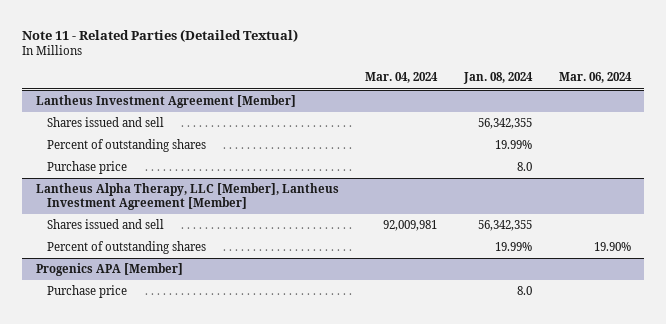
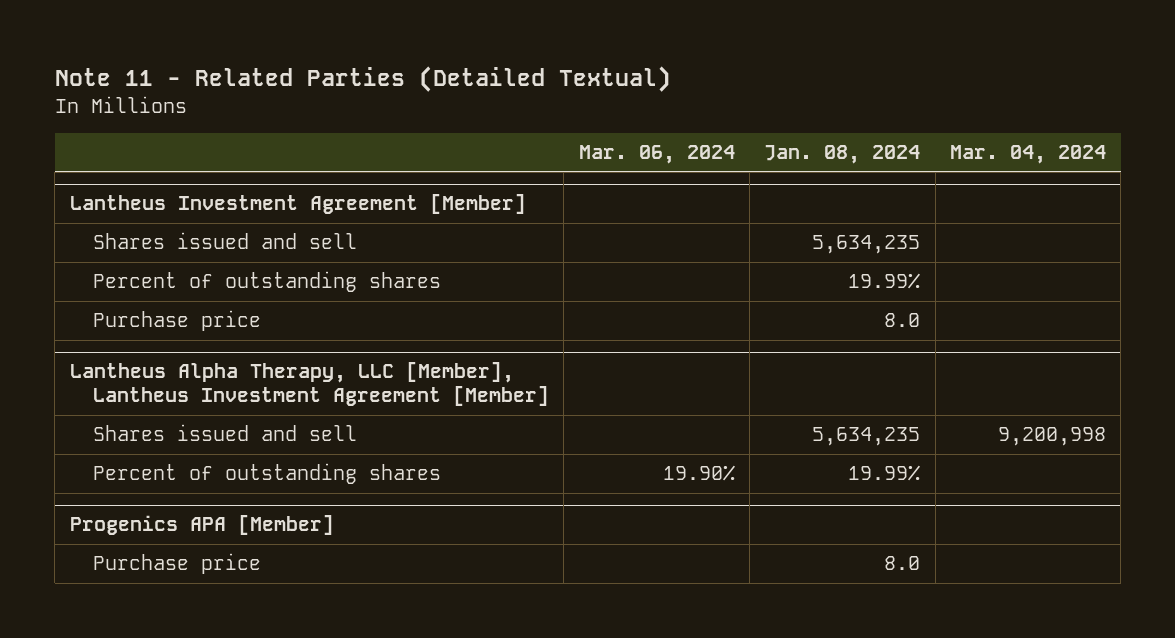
[477,118,532,130] 56,342,355 -> [812,235,921,255] 5,634,235
[383,220,438,232] 92,009,981 -> [997,427,1106,447] 9,200,998
[477,220,532,232] 56,342,355 -> [812,427,921,447] 5,634,235

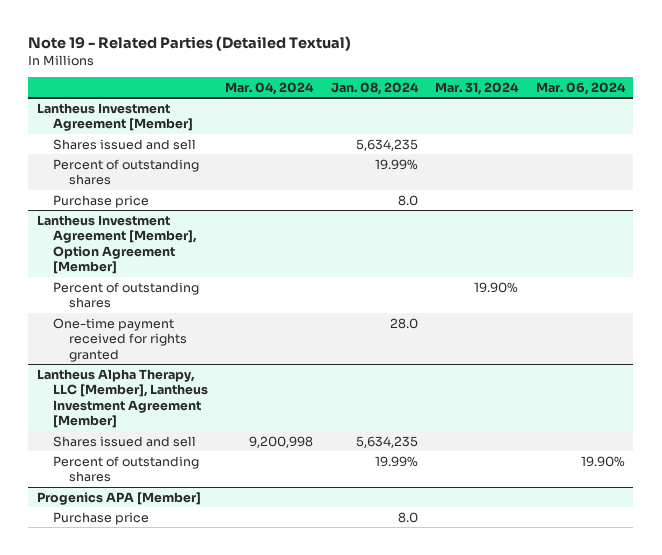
[54,65,671,92] Note 11 - Related Parties (Detailed Textual) -> [28,35,352,51] Note 19 - Related Parties (Detailed Textual)
none -> [435,81,520,95] Mar. 31, 2024
none -> [36,214,197,274] Lantheus Investment Agreement [Member], Option Agreement [Member]
none -> [52,281,199,309] Percent of outstanding shares
none -> [52,317,188,362] One-time payment received for rights granted

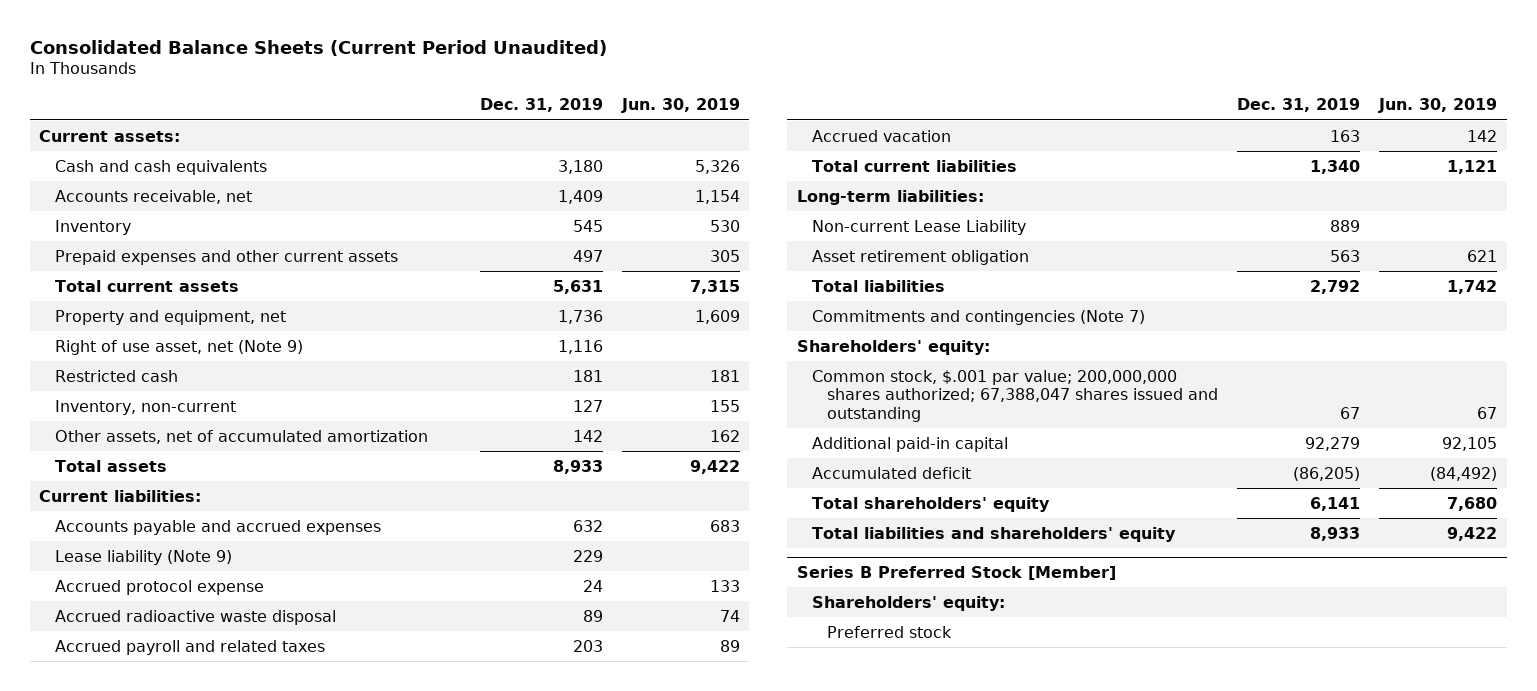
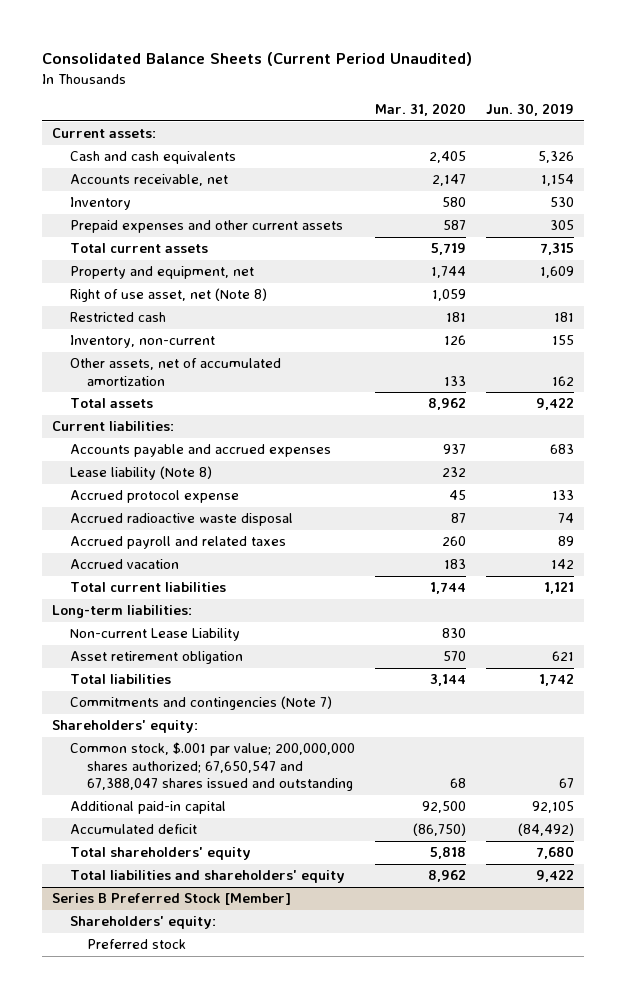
[479,98,603,113] Dec. 31, 2019 -> none
none -> [374,103,466,117] Mar. 31, 2020
[54,339,303,355] Right of use asset, net (Note 9) -> [69,288,267,303] Right of use asset, net (Note 8)
[54,549,232,565] Lease liability (Note 9) -> [69,466,212,481] Lease liability (Note 8)
[812,369,1219,423] Common stock, $.001 par value; 200,000,000 shares authorized; 67,388,047 shares issued and outstanding -> [69,742,355,792] Common stock, $.001 par value; 200,000,000 shares authorized; 67,650,547 and 67,388,047 shares issued and outstanding

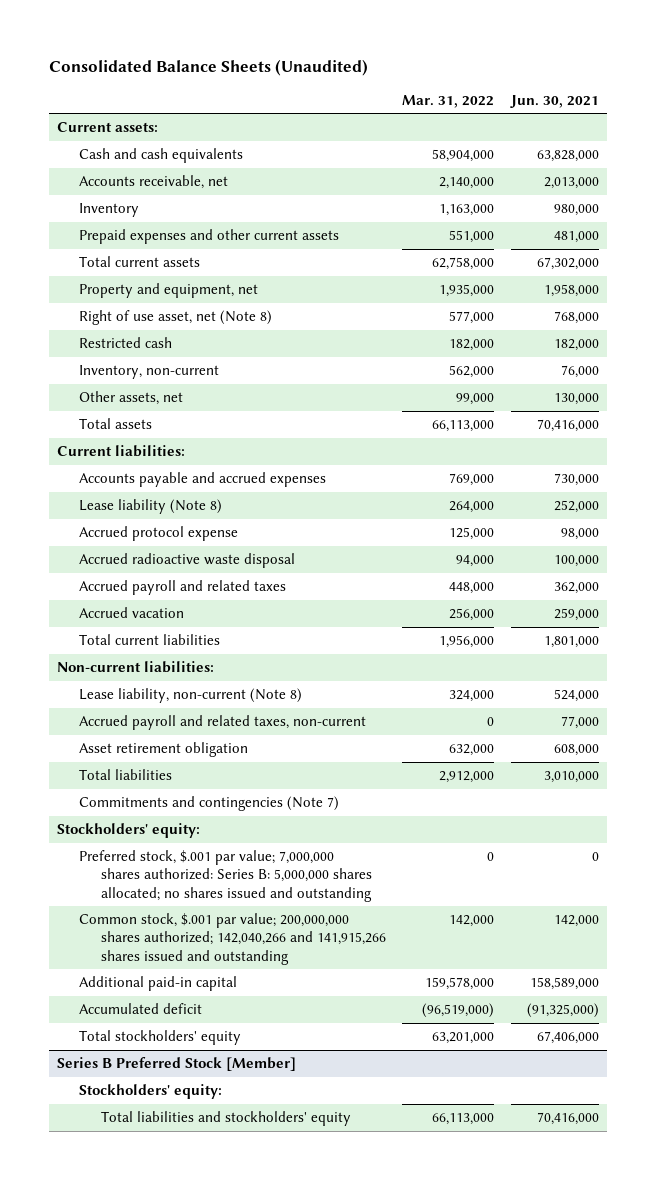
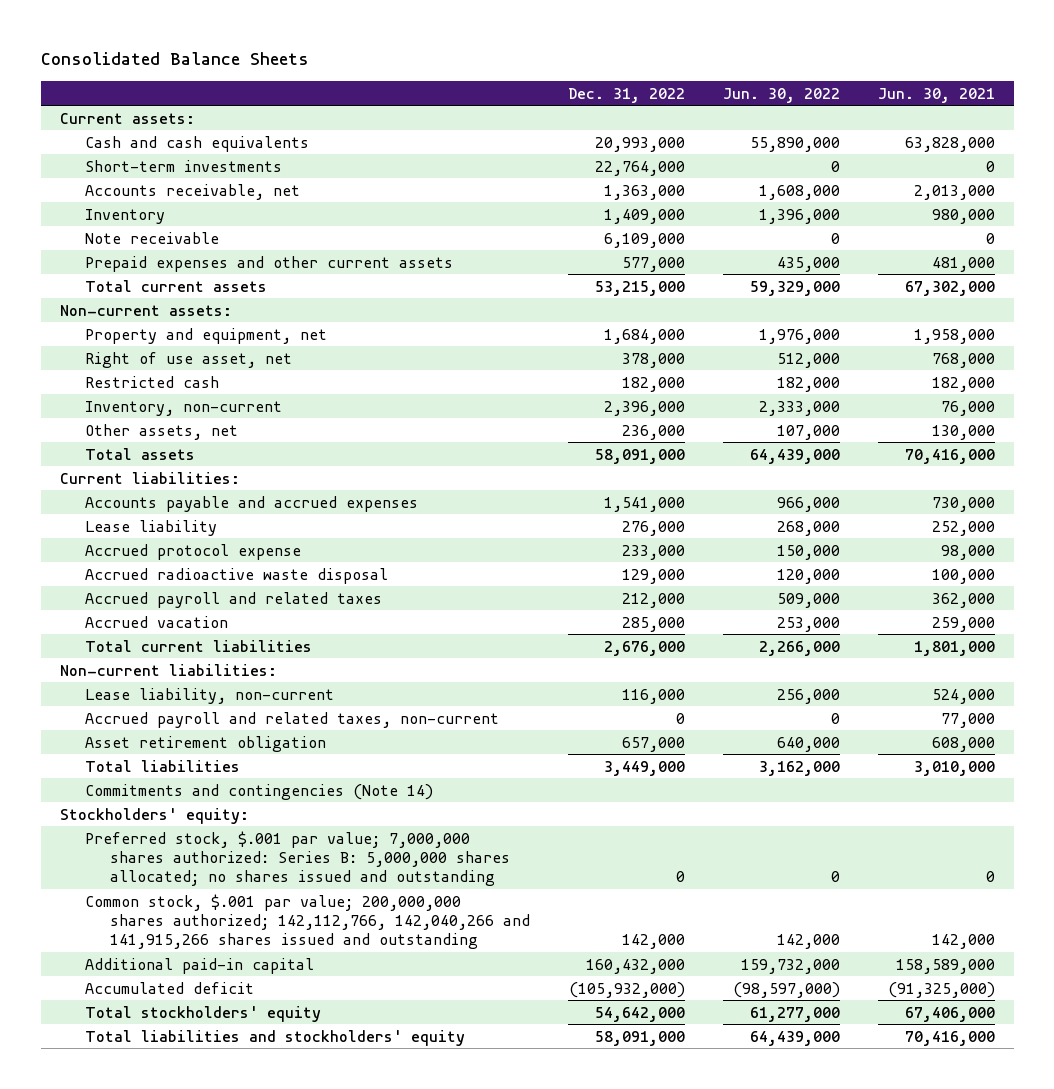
[48,58,368,76] Consolidated Balance Sheets (Unaudited) -> [40,52,309,66] Consolidated Balance Sheets
[402,94,495,108] Mar. 31, 2022 -> none
none -> [567,87,685,103] Dec. 31, 2022
none -> [722,87,840,103] Jun. 30, 2022
none -> [84,159,282,172] Short-term investments
none -> [84,231,219,244] Note receivable
none -> [59,304,232,316] Non-current assets:
[78,310,272,326] Right of use asset, net (Note 8) -> [84,351,292,368] Right of use asset, net
[78,499,222,515] Lease liability (Note 8) -> [84,519,217,536] Lease liability
[78,688,302,704] Lease liability, non-current (Note 8) -> [84,687,334,704] Lease liability, non-current
[78,796,339,812] Commitments and contingencies (Note 7) -> [84,783,433,800] Commitments and contingencies (Note 14)
[78,913,386,965] Common stock, $.001 par value; 200,000,000 shares authorized; 142,040,266 and 141,915,266 shares issued and outstanding -> [84,893,530,949] Common stock, $.001 par value; 200,000,000 shares authorized; 142,112,766, 142,040,266 and 141,915,266 shares issued and outstanding
[57,1057,297,1072] Series B Preferred Stock [Member] -> none
[78,1084,222,1100] Stockholders' equity: -> none

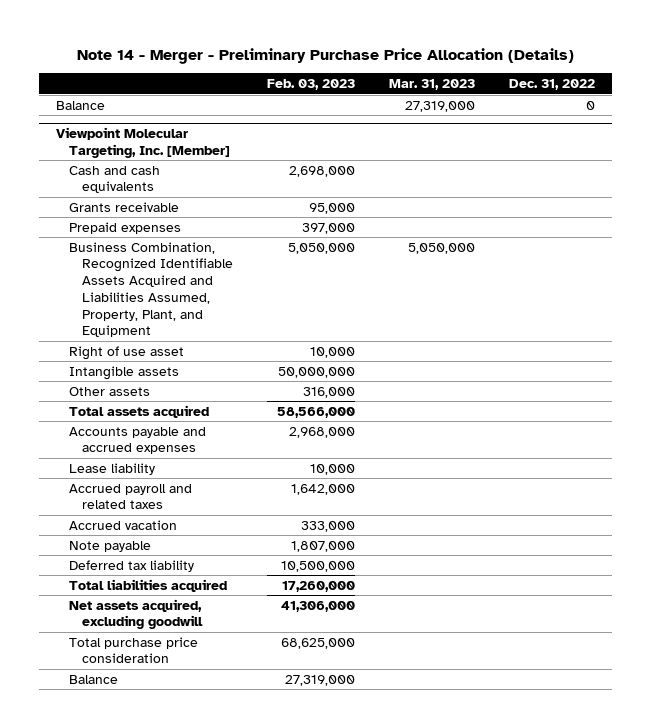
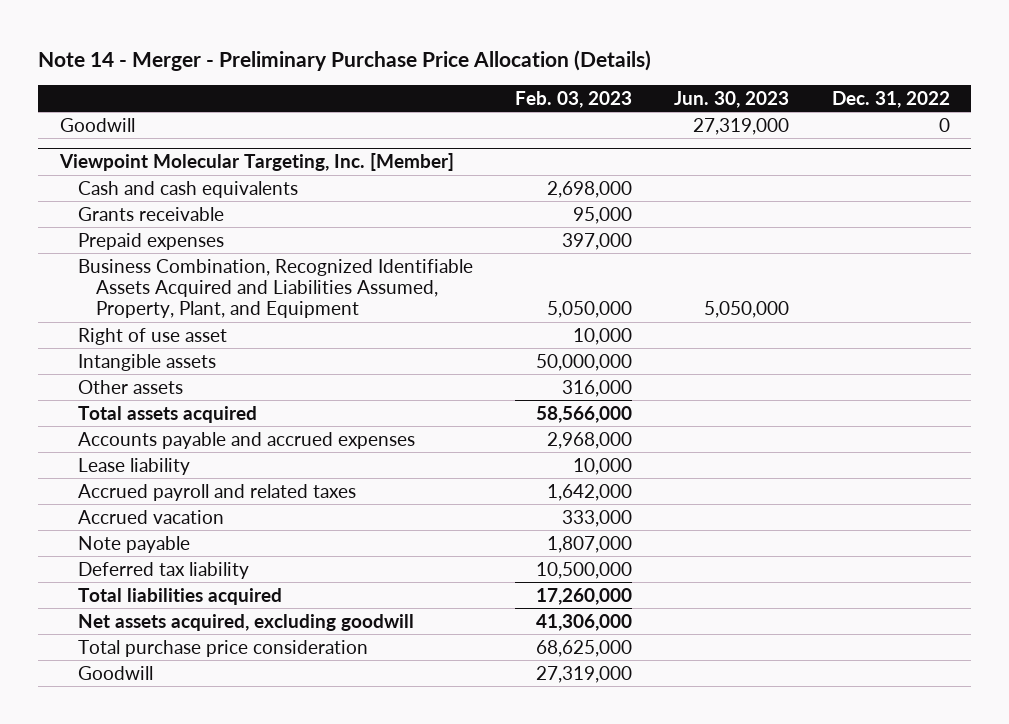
[388,79,475,91] Mar. 31, 2023 -> none
none -> [674,90,790,108] Jun. 30, 2023
[56,100,106,110] Balance -> [59,117,135,132] Goodwill
[69,674,119,684] Balance -> [77,665,153,680] Goodwill

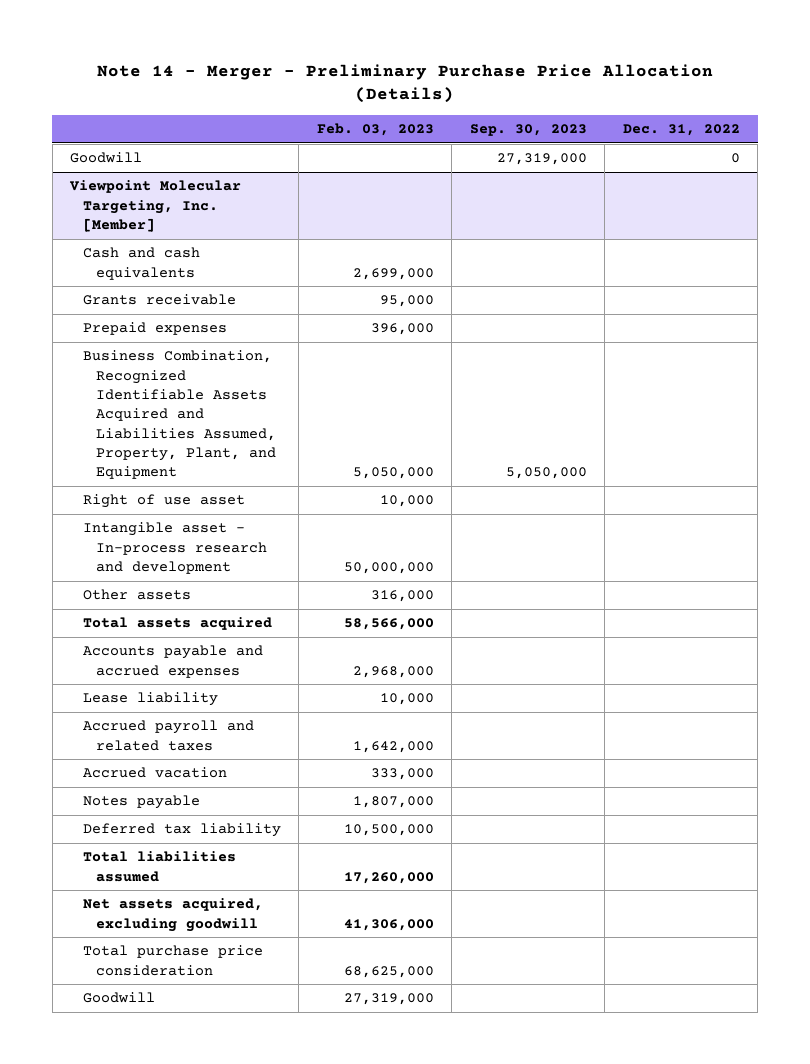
[674,90,790,108] Jun. 30, 2023 -> none
none -> [469,123,587,136] Sep. 30, 2023
[547,180,633,198] 2,698,000 -> [352,267,434,280] 2,699,000
[562,232,633,250] 397,000 -> [370,323,434,336] 396,000
[77,353,216,371] Intangible assets -> [82,522,267,575] Intangible asset - In-process research and development
[77,535,190,553] Note payable -> [82,795,200,810] Notes payable
[77,587,282,605] Total liabilities acquired -> [82,851,236,882] Total liabilities assumed

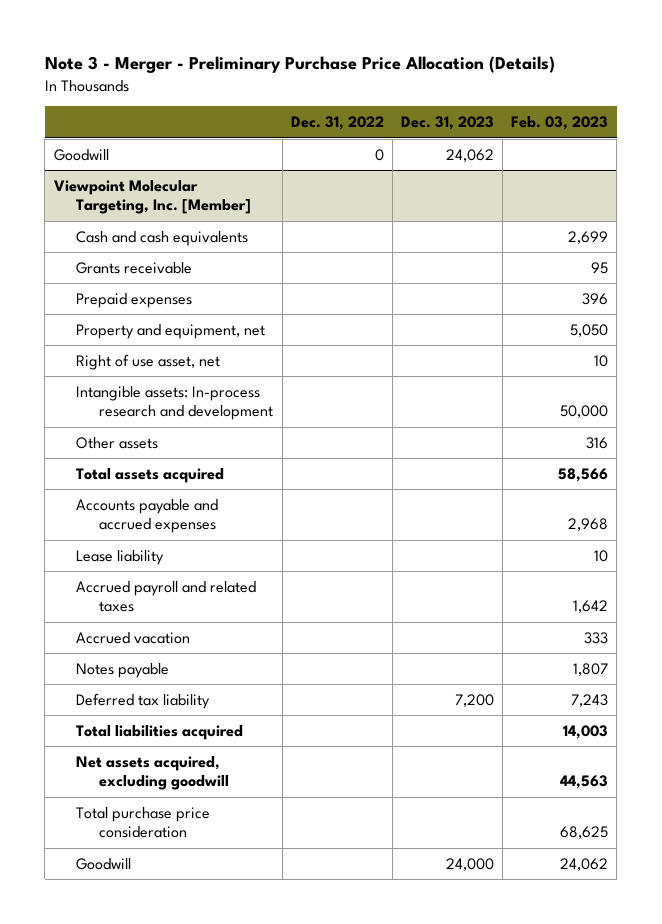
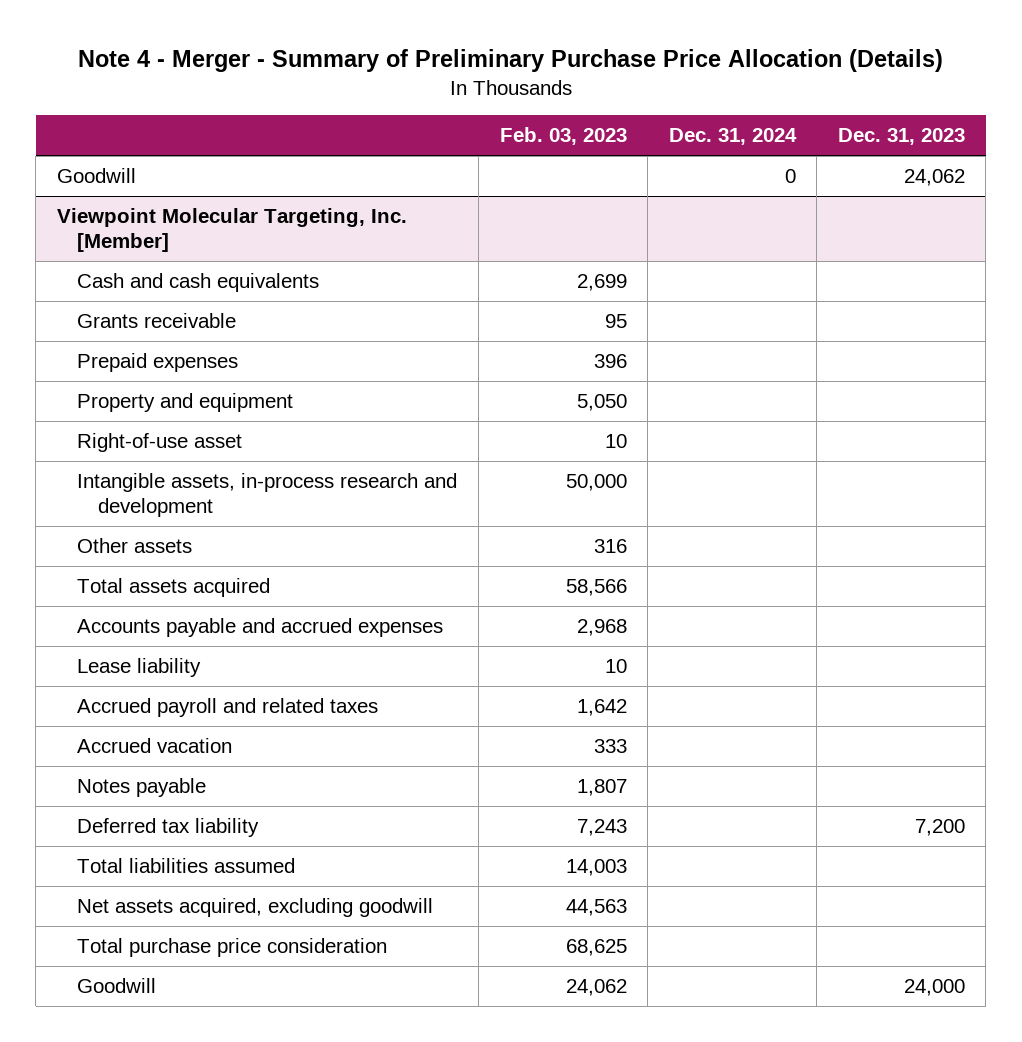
[44,56,555,74] Note 3 - Merger - Preliminary Purchase Price Allocation (Details) -> [77,49,943,73] Note 4 - Merger - Summary of Preliminary Purchase Price Allocation (Details)
[290,116,384,131] Dec. 31, 2022 -> none
none -> [668,128,797,146] Dec. 31, 2024
[76,323,266,339] Property and equipment, net -> [77,392,294,412] Property and equipment
[76,353,221,370] Right of use asset, net -> [77,432,243,452] Right-of-use asset
[76,385,274,421] Intangible assets: In-process research and development -> [77,472,458,518] Intangible assets, in-process research and development
[76,724,244,740] Total liabilities acquired -> [77,857,296,873] Total liabilities assumed

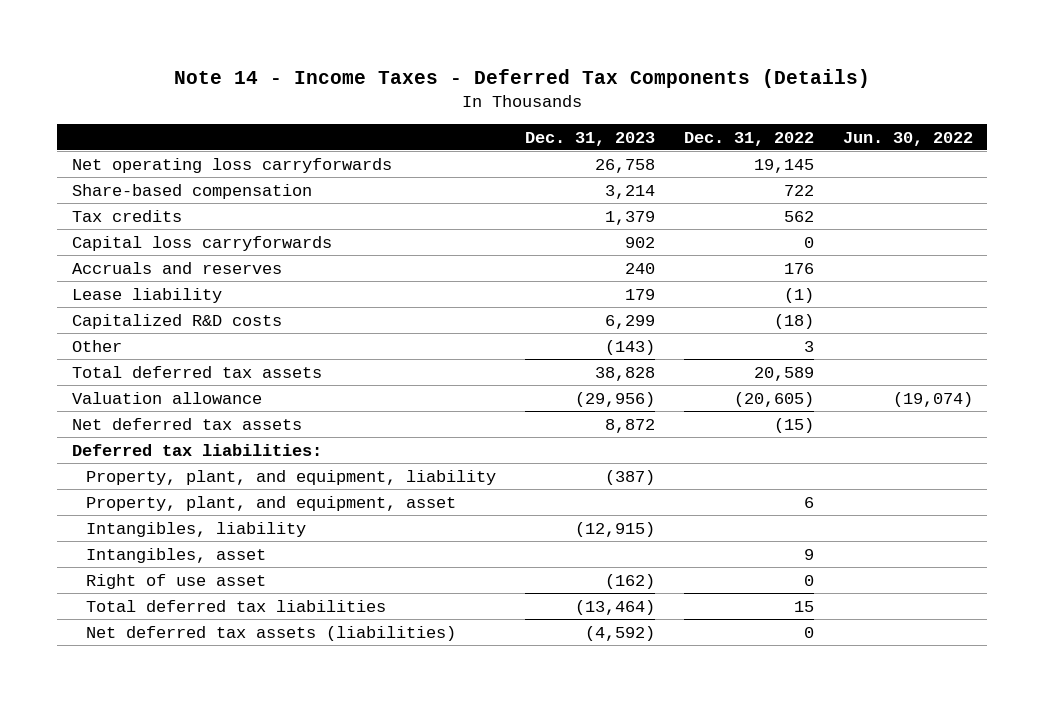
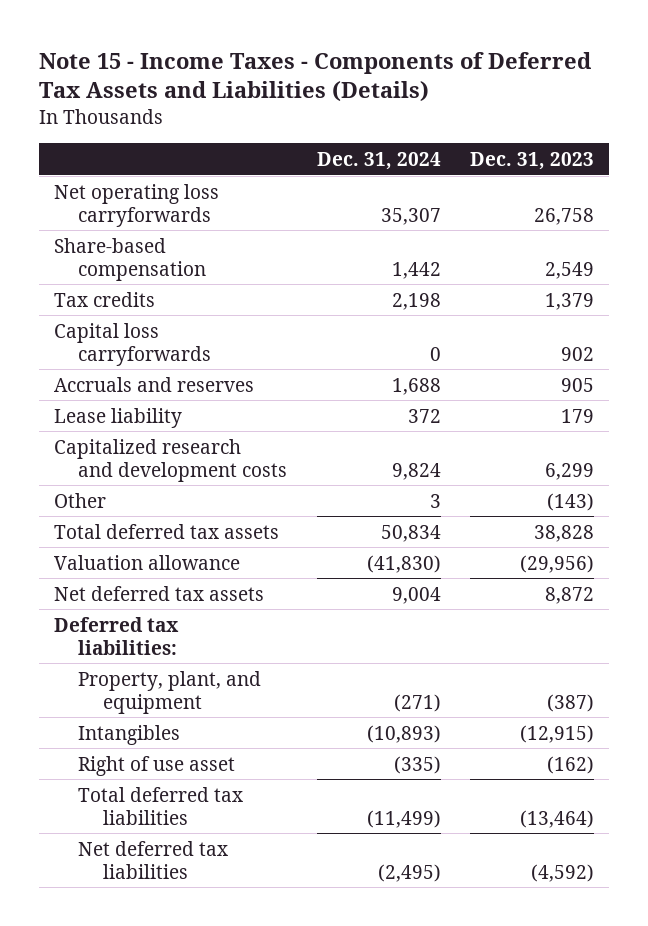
[174,68,871,88] Note 14 - Income Taxes - Deferred Tax Components (Details) -> [38,51,591,103] Note 15 - Income Taxes - Components of Deferred Tax Assets and Liabilities (Details)
[684,131,815,146] Dec. 31, 2022 -> none
[842,131,973,146] Jun. 30, 2022 -> none
none -> [316,151,441,170] Dec. 31, 2024
[605,184,656,199] 3,214 -> [545,261,595,279] 2,549
[625,262,656,274] 240 -> [561,377,595,392] 905
[71,313,282,329] Capitalized R&D costs -> [53,438,288,482] Capitalized research and development costs
[86,495,457,511] Property, plant, and equipment, asset -> none
[86,547,267,563] Intangibles, asset -> none
[86,469,497,485] Property, plant, and equipment, liability -> [78,670,262,714] Property, plant, and equipment
[86,521,307,537] Intangibles, liability -> [78,724,181,745] Intangibles
[86,625,457,641] Net deferred tax assets (liabilities) -> [78,840,229,879] Net deferred tax liabilities

